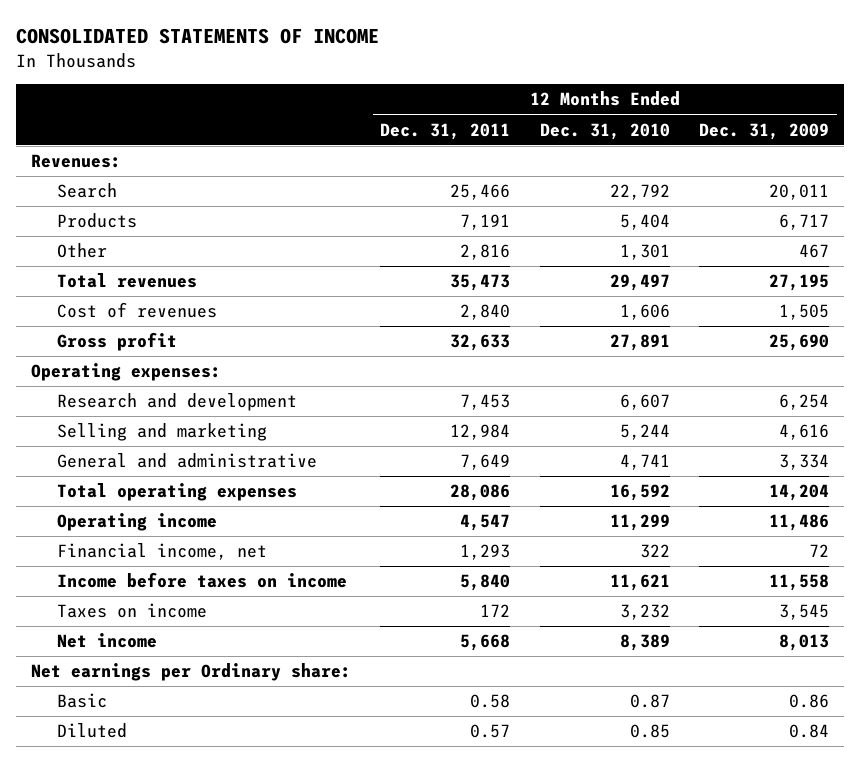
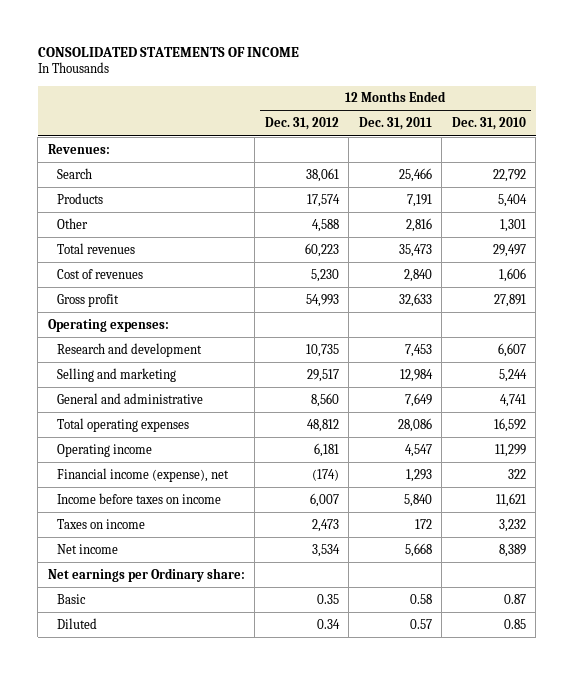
[699,122,830,140] Dec. 31, 2009 -> none
none -> [264,117,339,131] Dec. 31, 2012
[56,543,267,561] Financial income, net -> [56,467,229,482] Financial income (expense), net

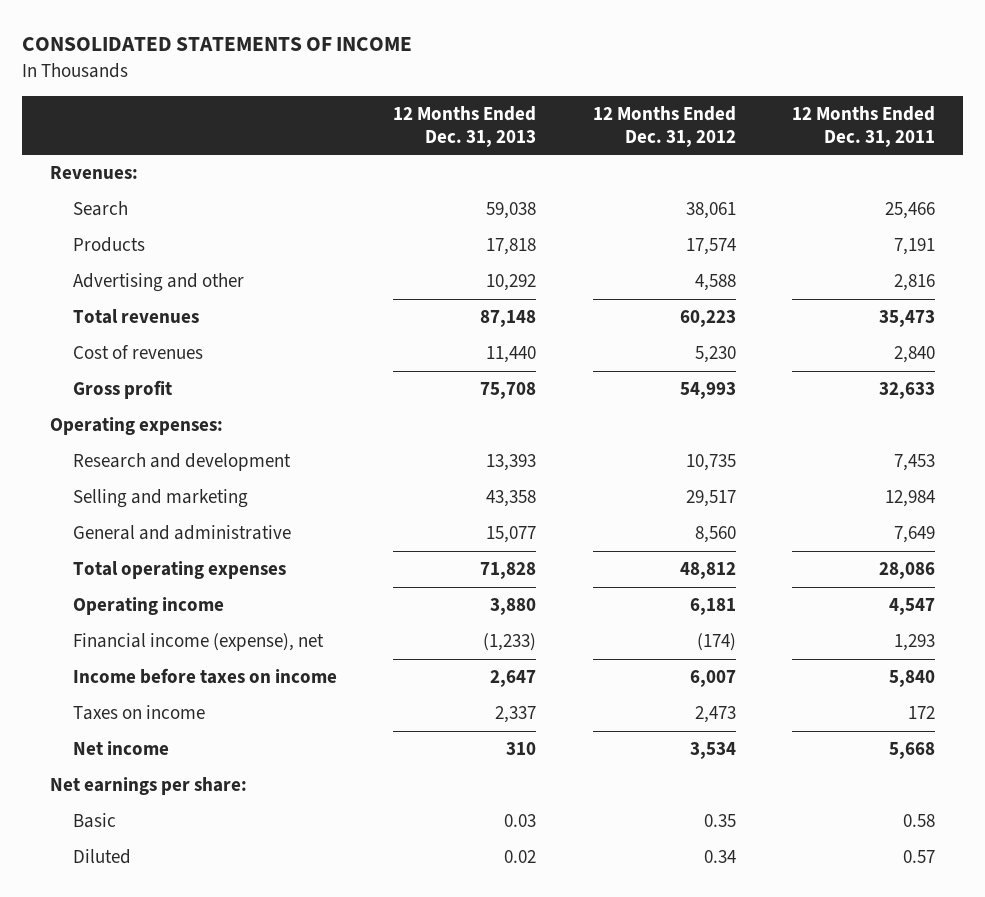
[451,117,526,131] Dec. 31, 2010 -> none
none -> [393,105,537,147] 12 Months Ended Dec. 31, 2013
[56,217,88,229] Other -> [73,273,245,293] Advertising and other
[47,567,245,582] Net earnings per Ordinary share: -> [50,777,248,796] Net earnings per share:

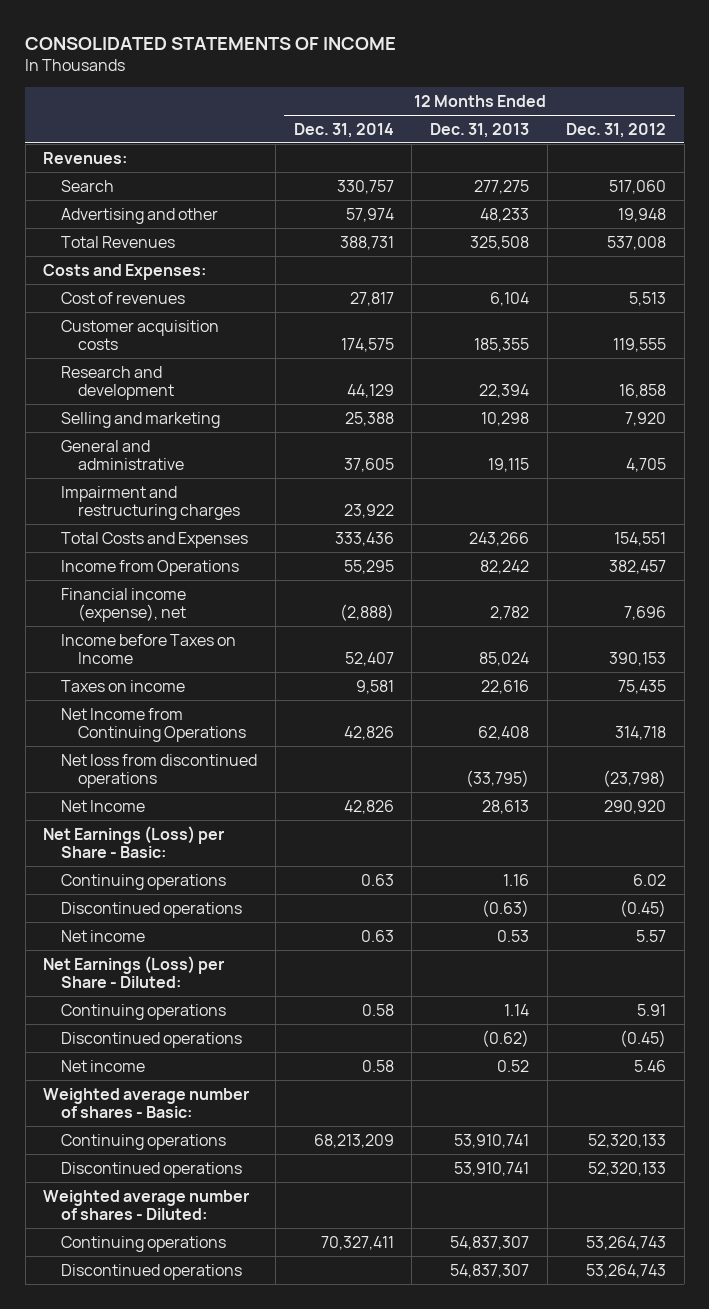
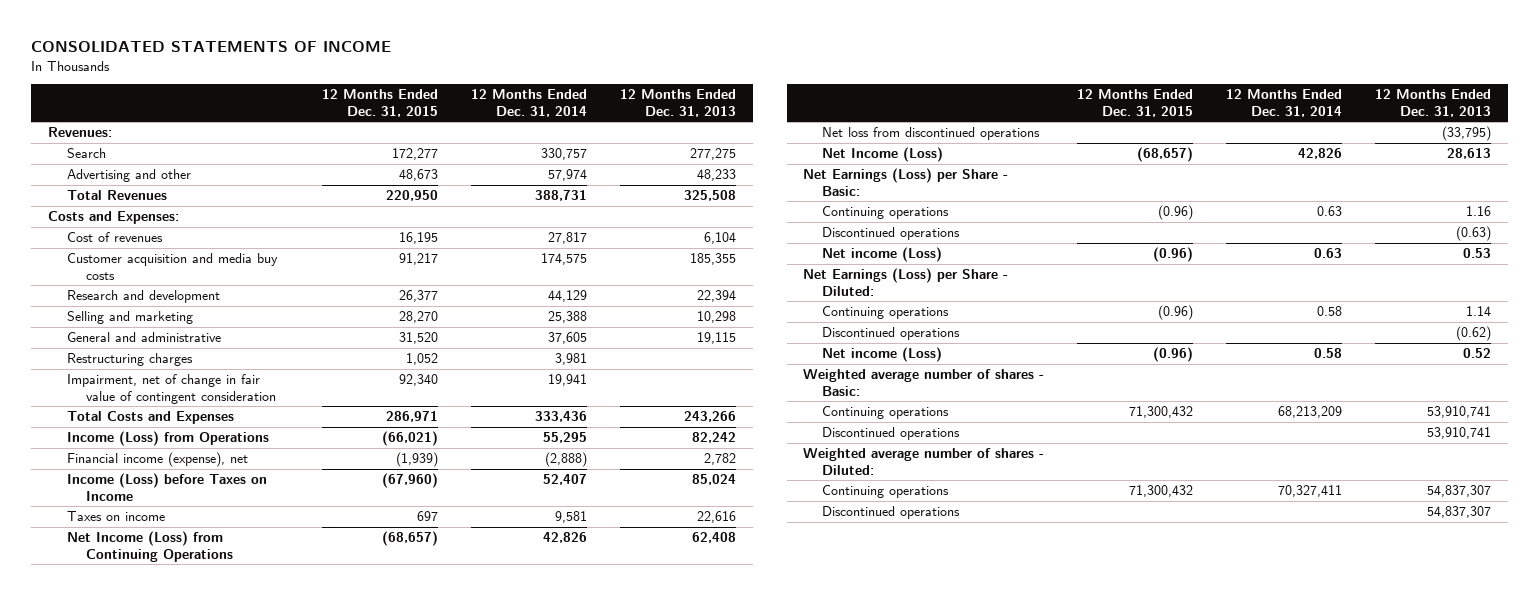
[565,122,666,138] Dec. 31, 2012 -> none
none -> [321,89,438,117] 12 Months Ended Dec. 31, 2015
[60,319,219,351] Customer acquisition costs -> [66,253,278,280] Customer acquisition and media buy costs
[60,485,241,521] Impairment and restructuring charges -> [66,353,193,367] Restructuring charges
[343,504,394,519] 23,922 -> [555,353,588,366] 3,981
none -> [66,374,276,404] Impairment, net of change in fair value of contingent consideration
[60,559,239,576] Income from Operations -> [66,431,269,447] Income (Loss) from Operations
[60,633,236,665] Income before Taxes on Income -> [66,473,267,501] Income (Loss) before Taxes on Income
[60,707,247,743] Net Income from Continuing Operations -> [66,531,233,562] Net Income (Loss) from Continuing Operations
[60,799,145,812] Net Income -> [821,147,943,163] Net Income (Loss)
[60,929,145,942] Net income -> [821,247,942,263] Net income (Loss)
[60,1059,145,1072] Net income -> [821,347,942,363] Net income (Loss)

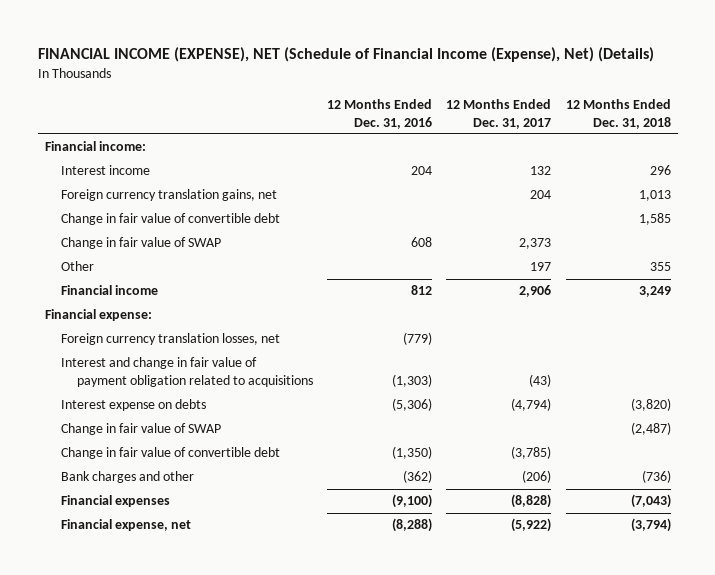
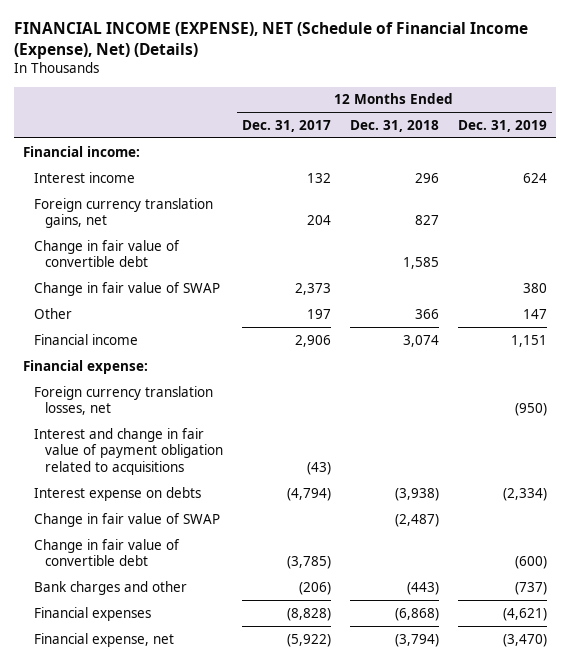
[327,98,433,129] 12 Months Ended Dec. 31, 2016 -> none
none -> [457,119,547,132] Dec. 31, 2019
[638,190,671,202] 1,013 -> [414,215,439,226] 827
[649,262,671,272] 355 -> [414,308,439,319] 366
[638,286,671,298] 3,249 -> [402,334,439,347] 3,074
[630,398,671,412] (3,820) -> [394,487,439,501] (3,938)
[641,470,671,484] (736) -> [406,581,439,595] (443)
[630,494,671,509] (7,043) -> [394,607,439,621] (6,868)

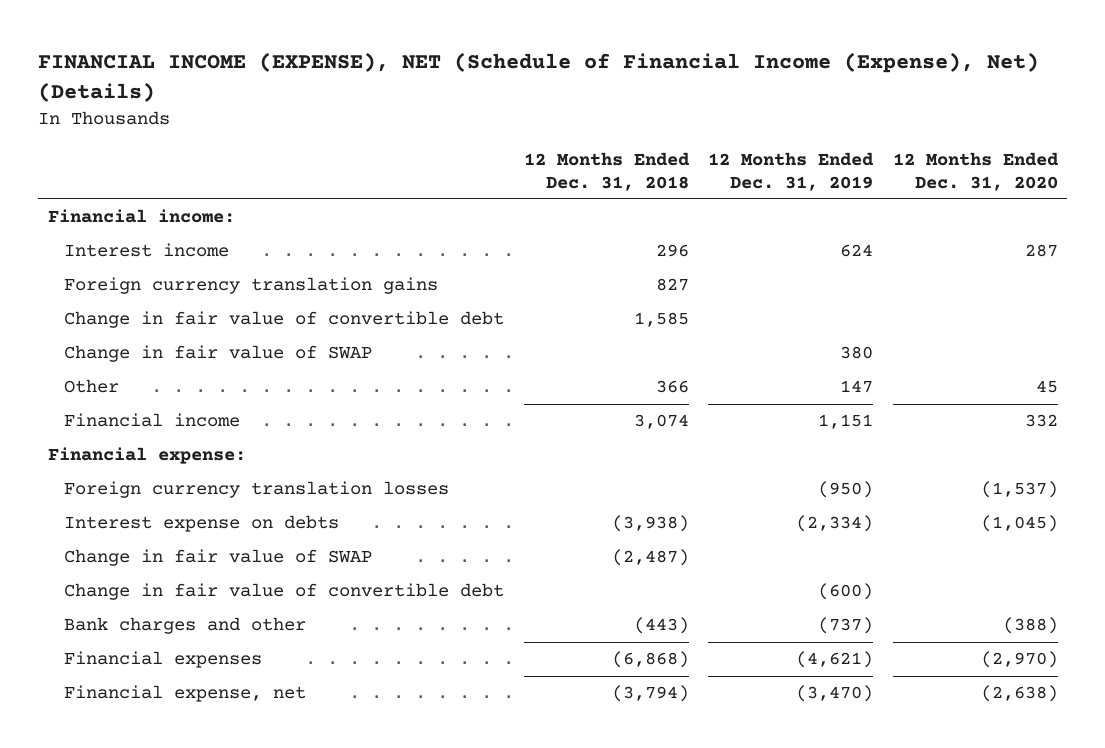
[241,119,331,132] Dec. 31, 2017 -> none
none -> [892,152,1059,191] 12 Months Ended Dec. 31, 2020
[33,197,213,229] Foreign currency translation gains, net -> [64,277,439,295] Foreign currency translation gains
[33,427,223,476] Interest and change in fair value of payment obligation related to acquisitions -> none
[33,385,213,416] Foreign currency translation losses, net -> [64,481,450,499] Foreign currency translation losses

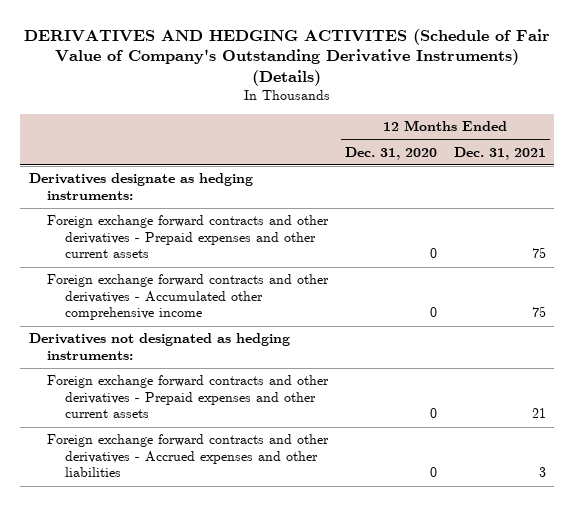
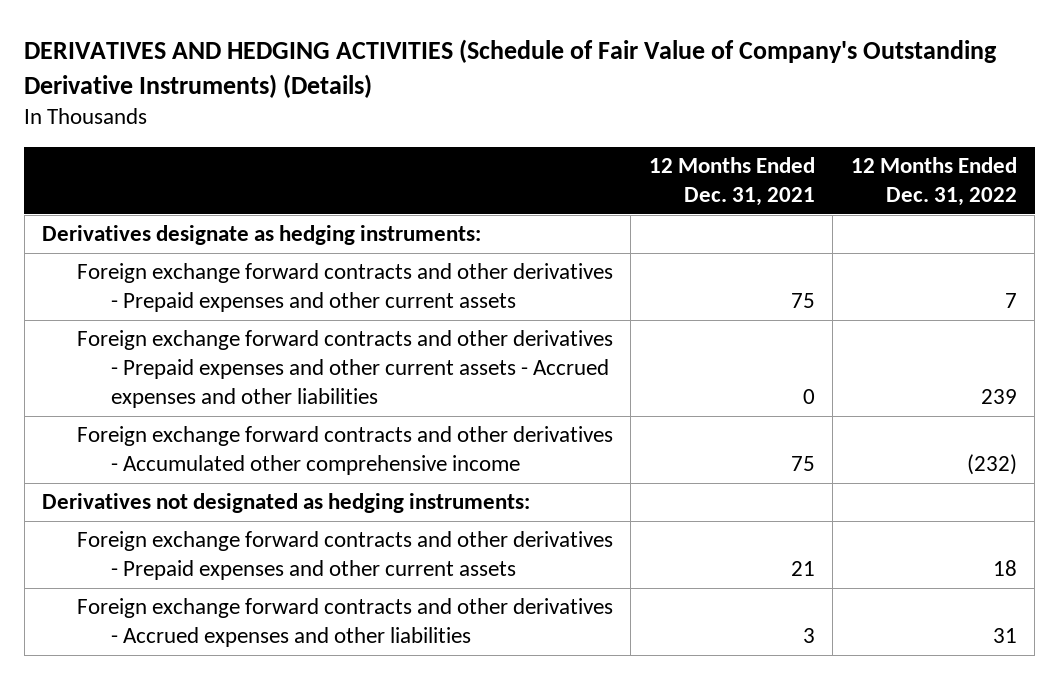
[24,28,551,87] DERIVATIVES AND HEDGING ACTIVITES (Schedule of Fair Value of Company's Outstanding Derivative Instruments) (Details) -> [24,39,998,98] DERIVATIVES AND HEDGING ACTIVITIES (Schedule of Fair Value of Company's Outstanding Derivative Instruments) (Details)
[344,146,437,160] Dec. 31, 2020 -> none
none -> [850,157,1017,206] 12 Months Ended Dec. 31, 2022
none -> [76,330,613,408] Foreign exchange forward contracts and other derivatives - Prepaid expenses and other current assets - Accrued expenses and other liabilities

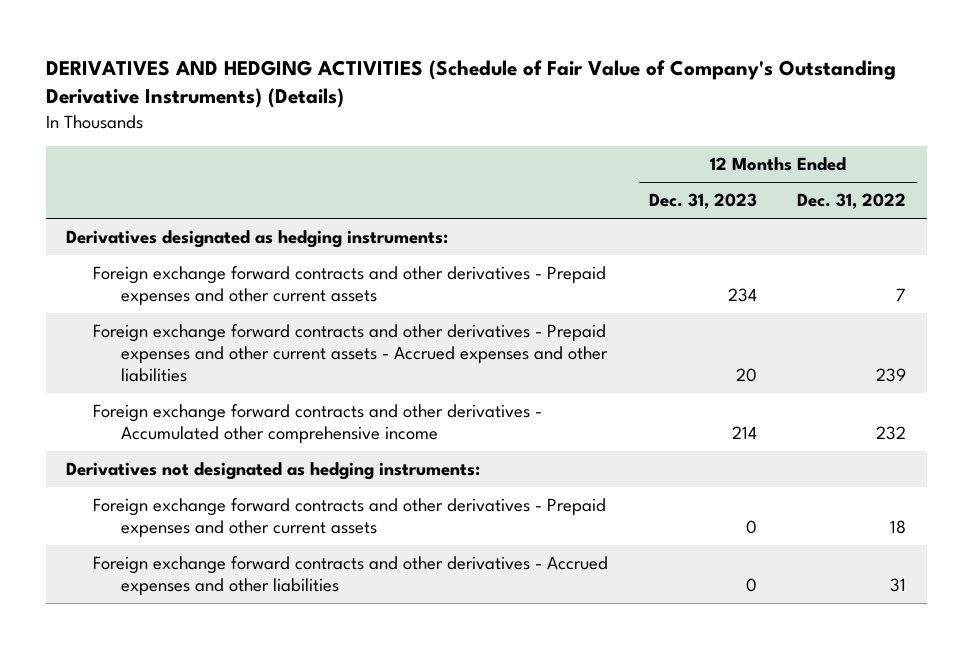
[648,157,815,206] 12 Months Ended Dec. 31, 2021 -> none
none -> [648,193,757,210] Dec. 31, 2023
[42,225,482,246] Derivatives designate as hedging instruments: -> [66,230,449,249] Derivatives designated as hedging instruments:
[966,454,1017,476] (232) -> [876,426,907,441] 232

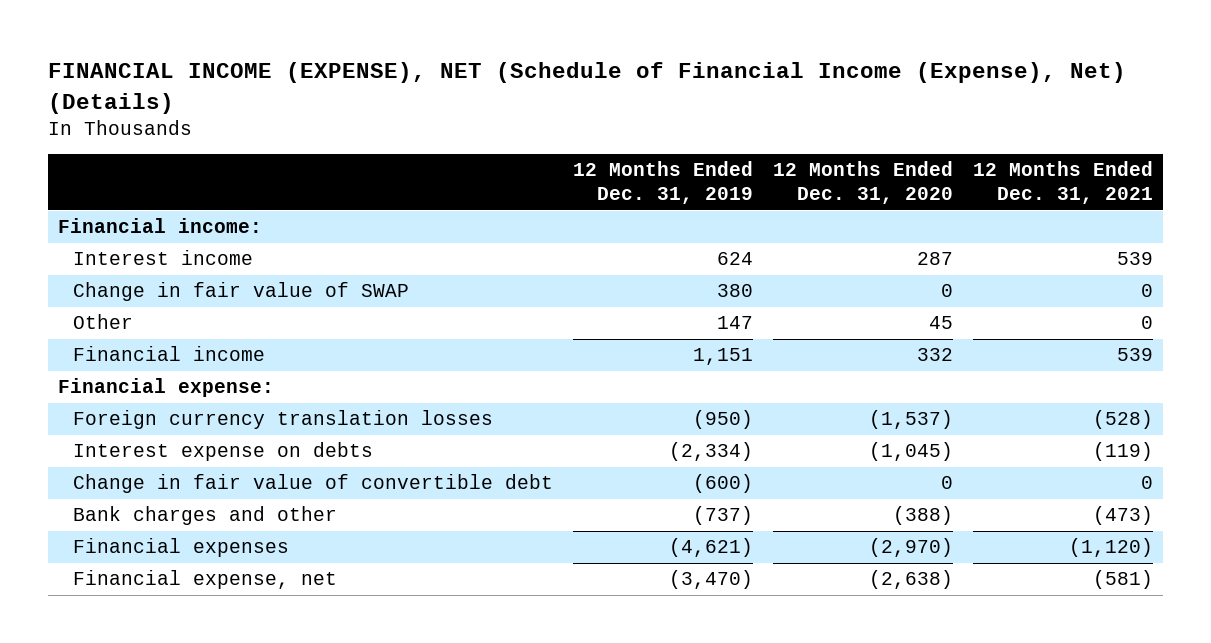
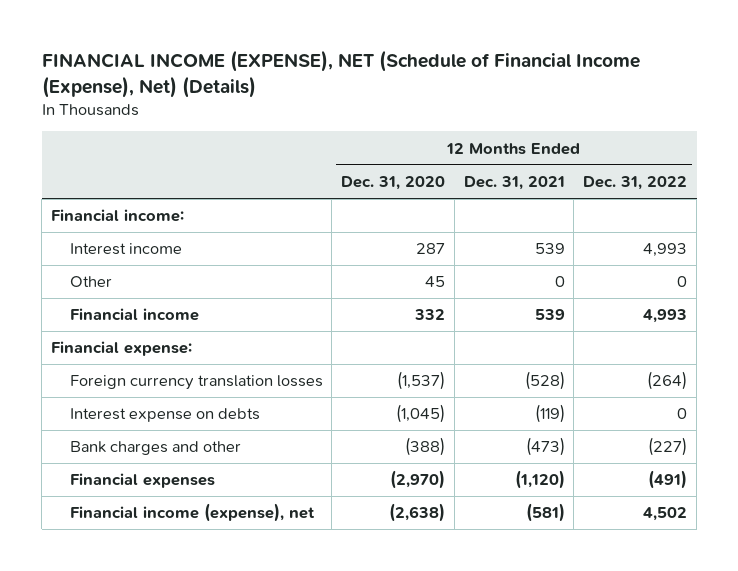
[573,161,754,205] 12 Months Ended Dec. 31, 2019 -> none
none -> [583,176,688,191] Dec. 31, 2022
[73,282,410,302] Change in fair value of SWAP -> none
[73,474,554,494] Change in fair value of convertible debt -> none
[73,570,338,590] Financial expense, net -> [69,503,315,523] Financial income (expense), net

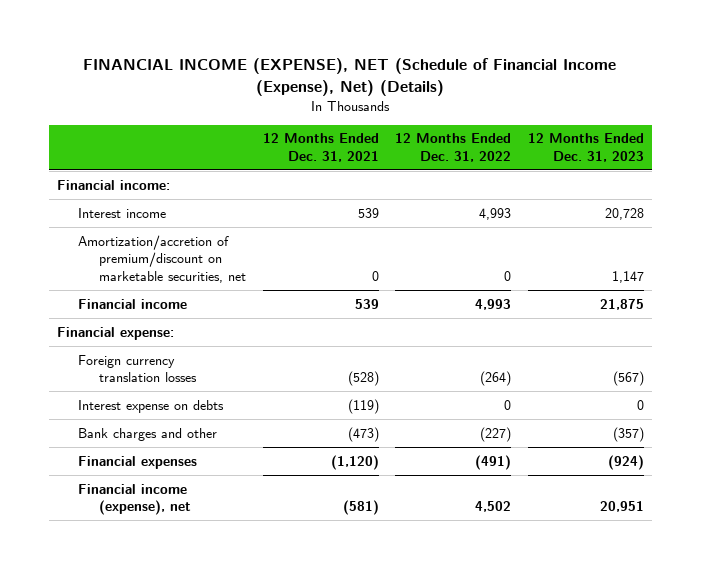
[341,176,446,191] Dec. 31, 2020 -> none
none -> [527,133,644,162] 12 Months Ended Dec. 31, 2023
[69,276,112,288] Other -> none
none -> [78,234,247,283] Amortization/accretion of premium/discount on marketable securities, net

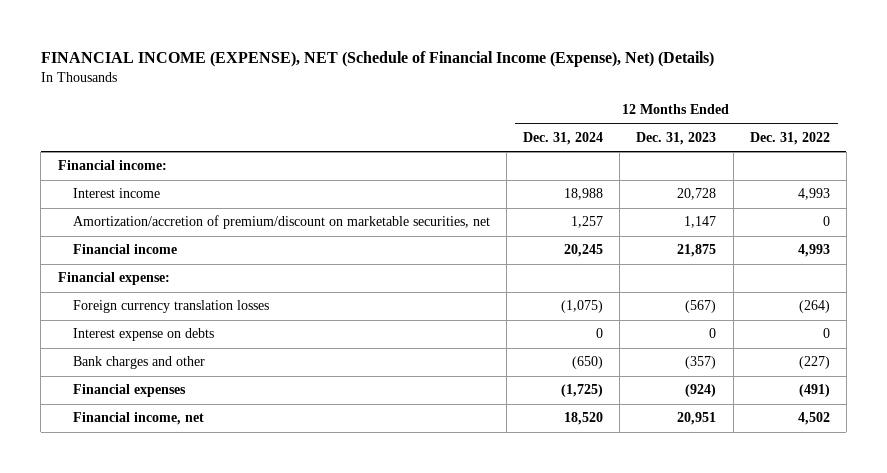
[262,133,379,162] 12 Months Ended Dec. 31, 2021 -> none
none -> [523,132,604,146] Dec. 31, 2024
[78,483,192,516] Financial income (expense), net -> [72,412,204,426] Financial income, net

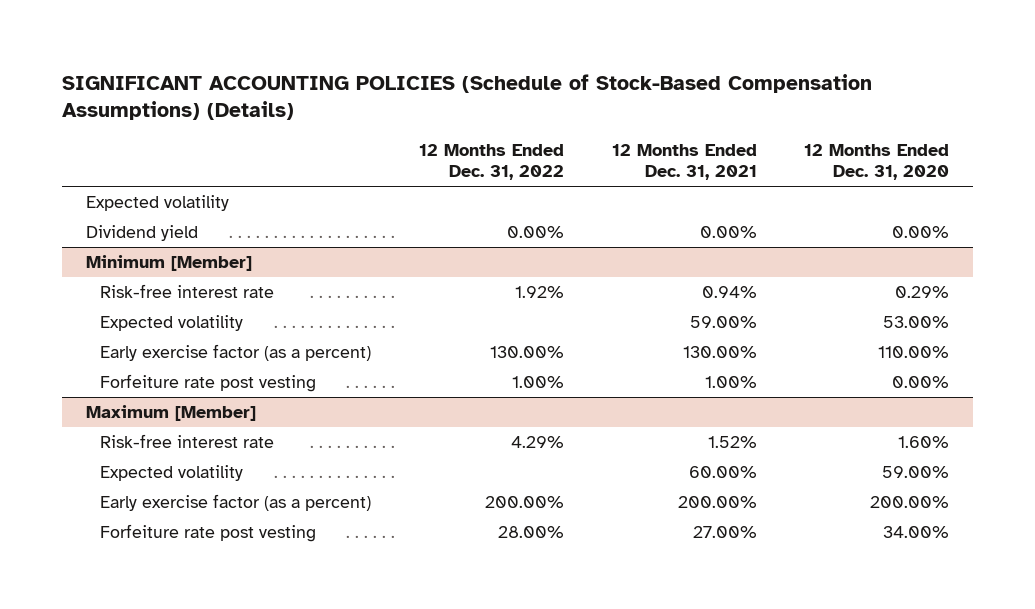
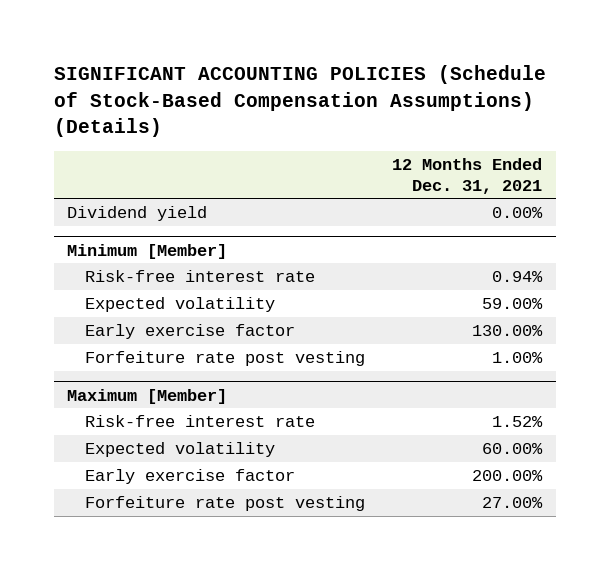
[418,144,564,181] 12 Months Ended Dec. 31, 2022 -> none
[804,144,950,181] 12 Months Ended Dec. 31, 2020 -> none
[85,194,229,211] Expected volatility -> none
[100,343,372,361] Early exercise factor (as a percent) -> [84,323,295,339] Early exercise factor
[100,493,372,511] Early exercise factor (as a percent) -> [84,468,295,484] Early exercise factor

